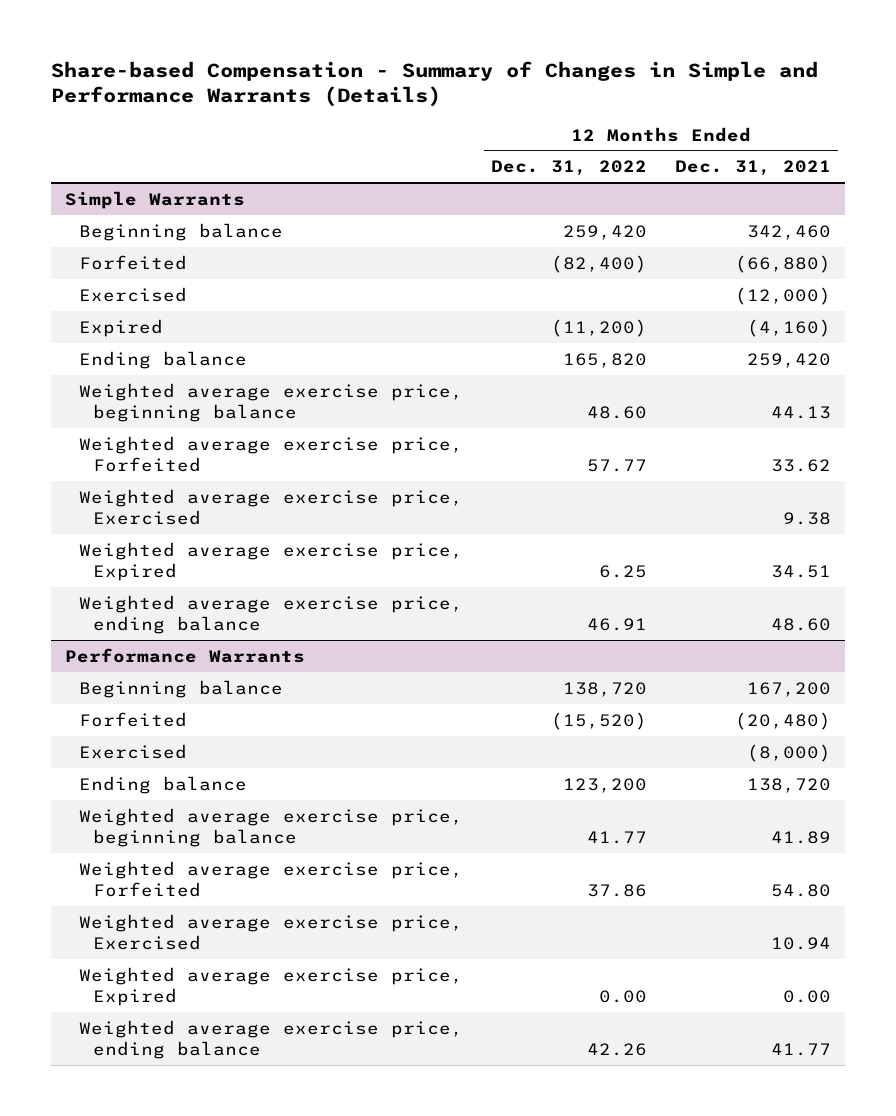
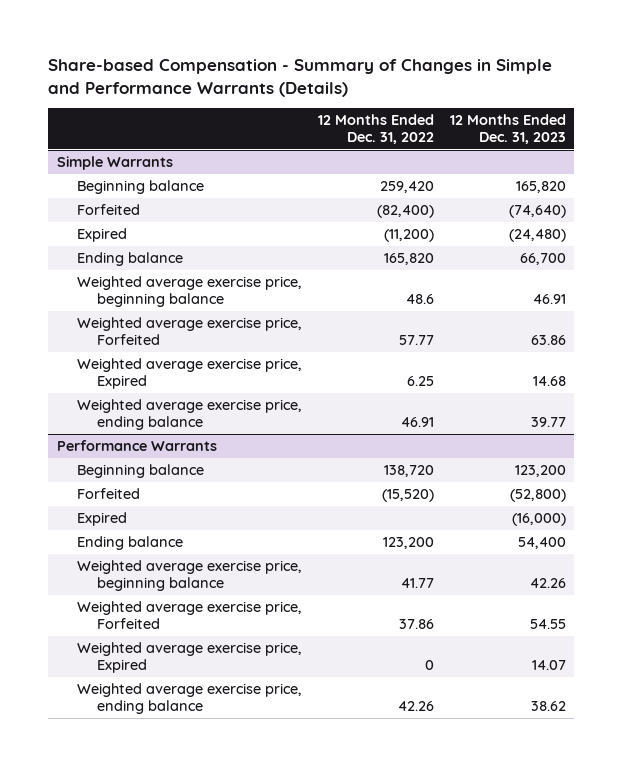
[675,160,832,177] Dec. 31, 2021 -> none
none -> [450,114,567,145] 12 Months Ended Dec. 31, 2023
[79,286,188,302] Exercised -> none
[587,406,648,420] 48.60 -> [406,293,435,304] 48.6
[79,488,464,526] Weighted average exercise price, Exercised -> none
[79,743,188,759] Exercised -> none
none -> [76,512,127,527] Expired
[79,913,464,951] Weighted average exercise price, Exercised -> none
[599,990,648,1004] 0.00 -> [425,659,435,670] 0

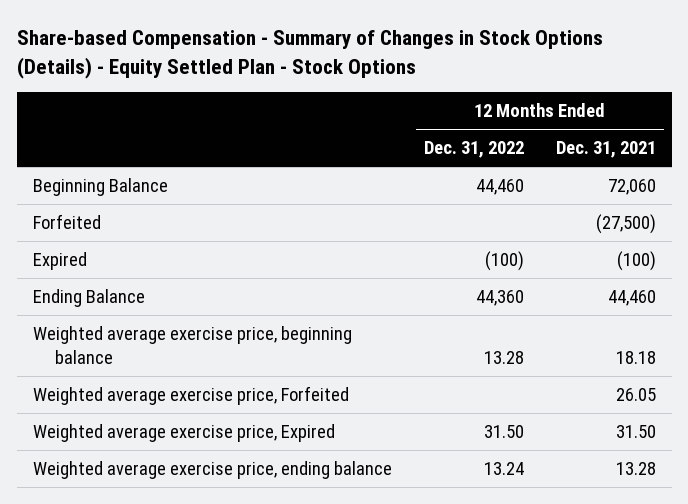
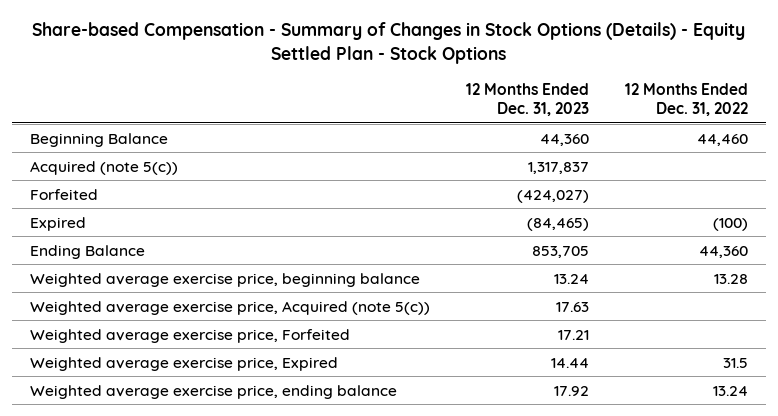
[555,141,656,159] Dec. 31, 2021 -> none
none -> [465,82,589,117] 12 Months Ended Dec. 31, 2023
none -> [30,160,179,175] Acquired (note 5(c))
none -> [30,300,431,315] Weighted average exercise price, Acquired (note 5(c))
[483,425,524,439] 31.50 -> [722,357,748,368] 31.5

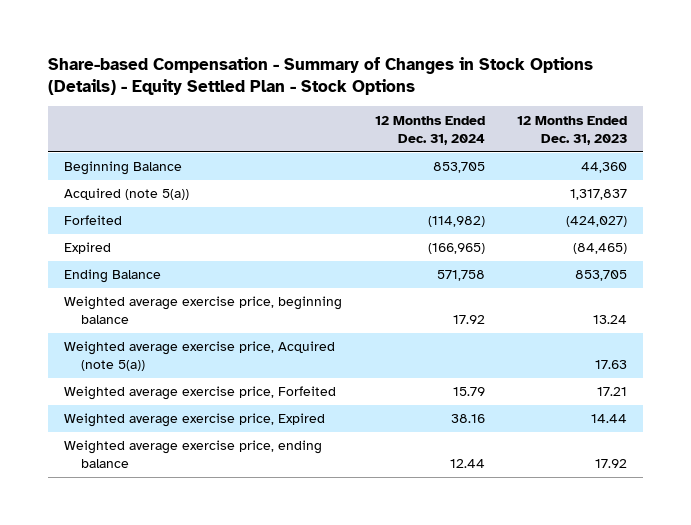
[624,82,748,117] 12 Months Ended Dec. 31, 2022 -> none
none -> [374,115,485,145] 12 Months Ended Dec. 31, 2024
[30,160,179,175] Acquired (note 5(c)) -> [64,188,190,201] Acquired (note 5(a))
[30,300,431,315] Weighted average exercise price, Acquired (note 5(c)) -> [64,341,336,372] Weighted average exercise price, Acquired (note 5(a))

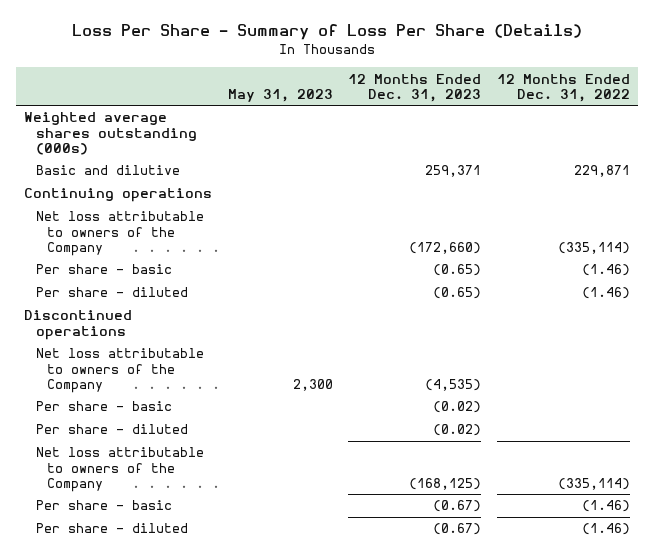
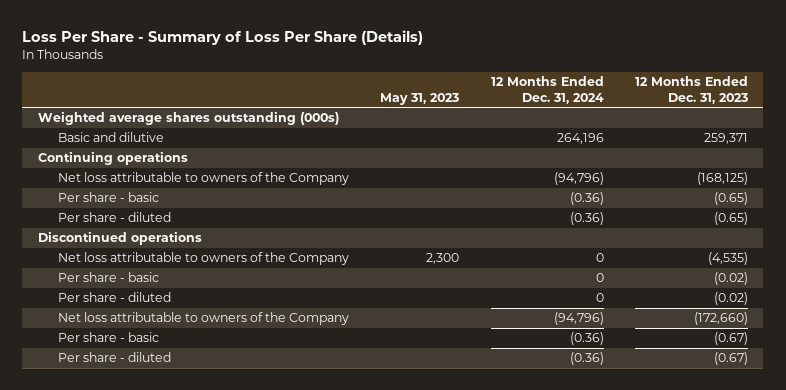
[497,73,631,102] 12 Months Ended Dec. 31, 2022 -> none
none -> [490,76,604,104] 12 Months Ended Dec. 31, 2024
[35,447,204,492] Net loss attributable to owners of the Company -> [58,172,350,186] Net loss attributable to owners of the Company
[35,211,204,256] Net loss attributable to owners of the Company -> [58,312,350,326] Net loss attributable to owners of the Company

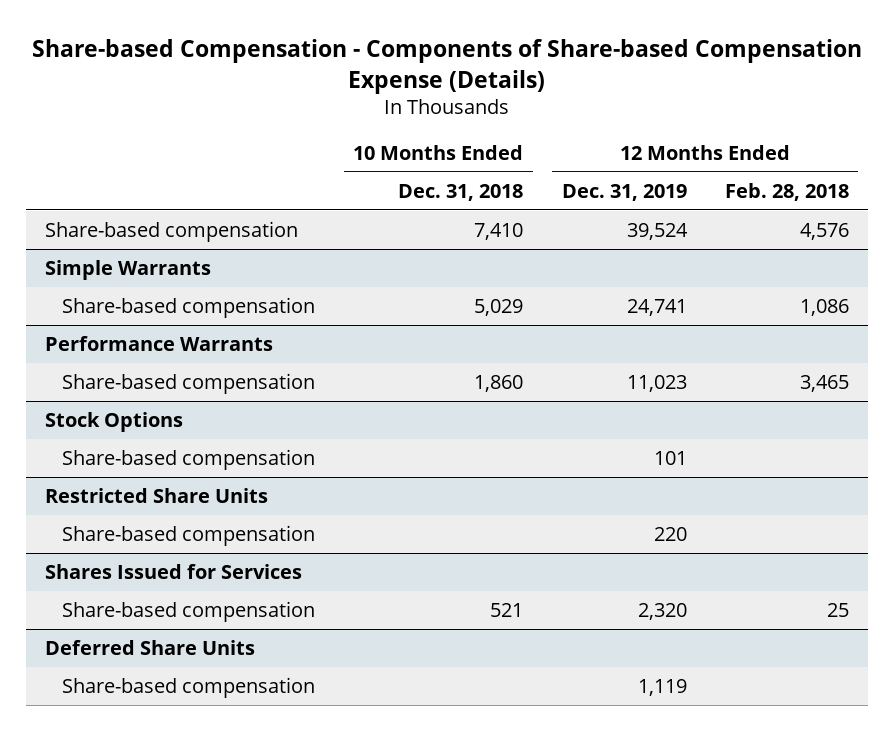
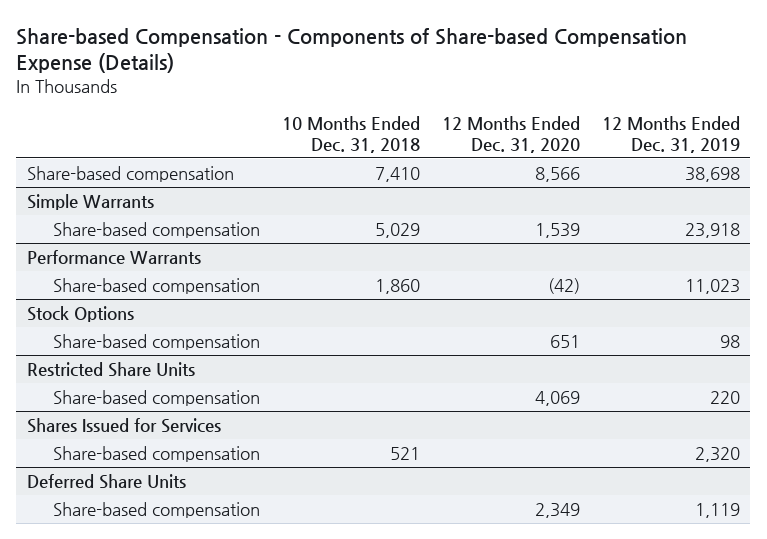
[724,182,849,201] Feb. 28, 2018 -> none
none -> [441,116,580,153] 12 Months Ended Dec. 31, 2020
[626,222,688,240] 39,524 -> [684,166,740,182] 38,698
[626,298,687,316] 24,741 -> [684,222,740,238] 23,918
[653,450,687,465] 101 -> [719,334,740,348] 98

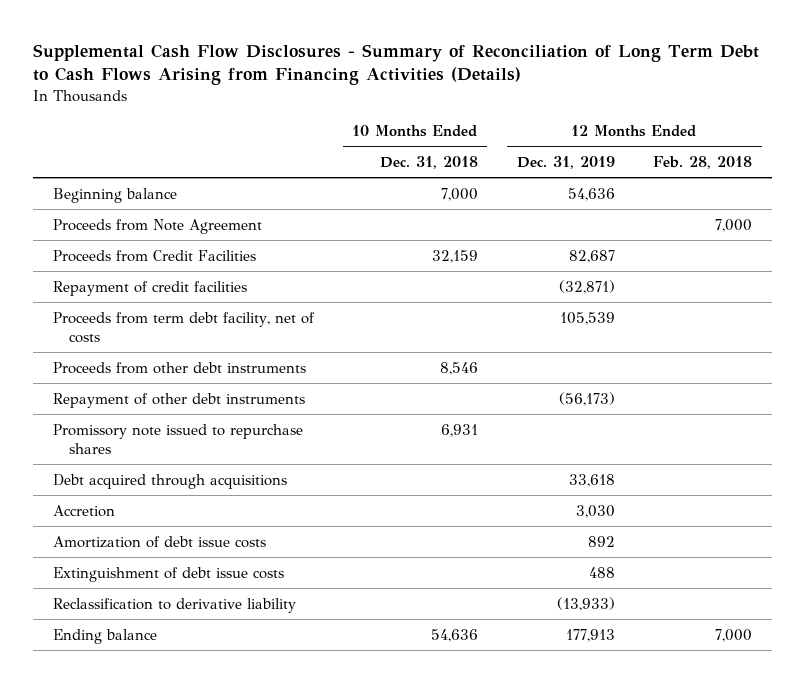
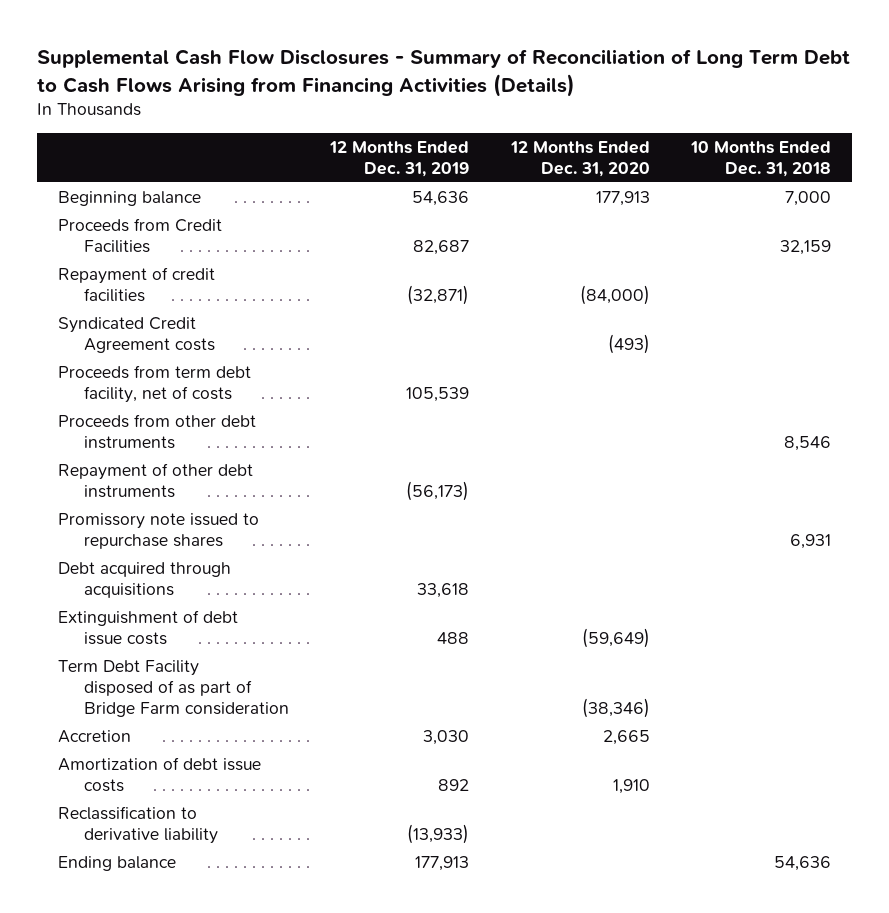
[653,156,753,170] Feb. 28, 2018 -> none
none -> [509,141,650,177] 12 Months Ended Dec. 31, 2020
[52,218,262,234] Proceeds from Note Agreement -> none
none -> [57,317,215,353] Syndicated Credit Agreement costs
[52,566,284,582] Extinguishment of debt issue costs -> [57,610,238,645] Extinguishment of debt issue costs
none -> [57,660,289,717] Term Debt Facility disposed of as part of Bridge Farm consideration

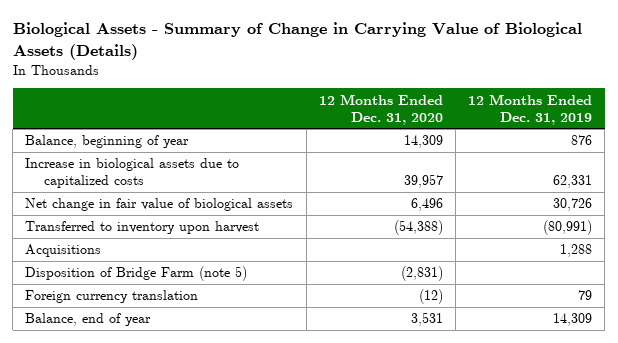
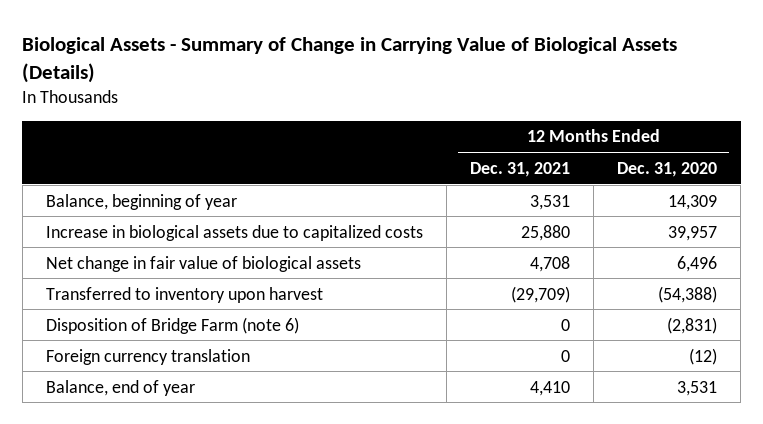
[468,93,593,125] 12 Months Ended Dec. 31, 2019 -> none
none -> [470,161,571,177] Dec. 31, 2021
[25,244,102,258] Acquisitions -> none
[25,266,248,282] Disposition of Bridge Farm (note 5) -> [46,316,300,334] Disposition of Bridge Farm (note 6)

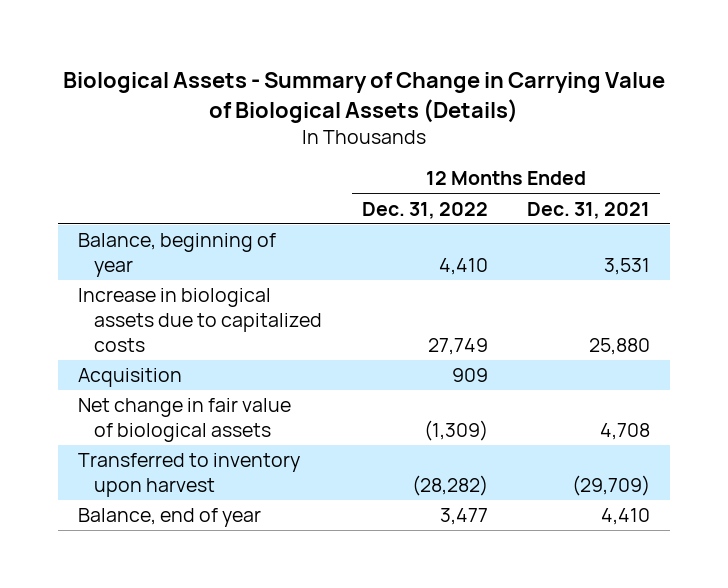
[617,161,718,177] Dec. 31, 2020 -> none
none -> [361,201,488,219] Dec. 31, 2022
none -> [77,368,182,388] Acquisition
[46,316,300,334] Disposition of Bridge Farm (note 6) -> none
[46,348,251,365] Foreign currency translation -> none

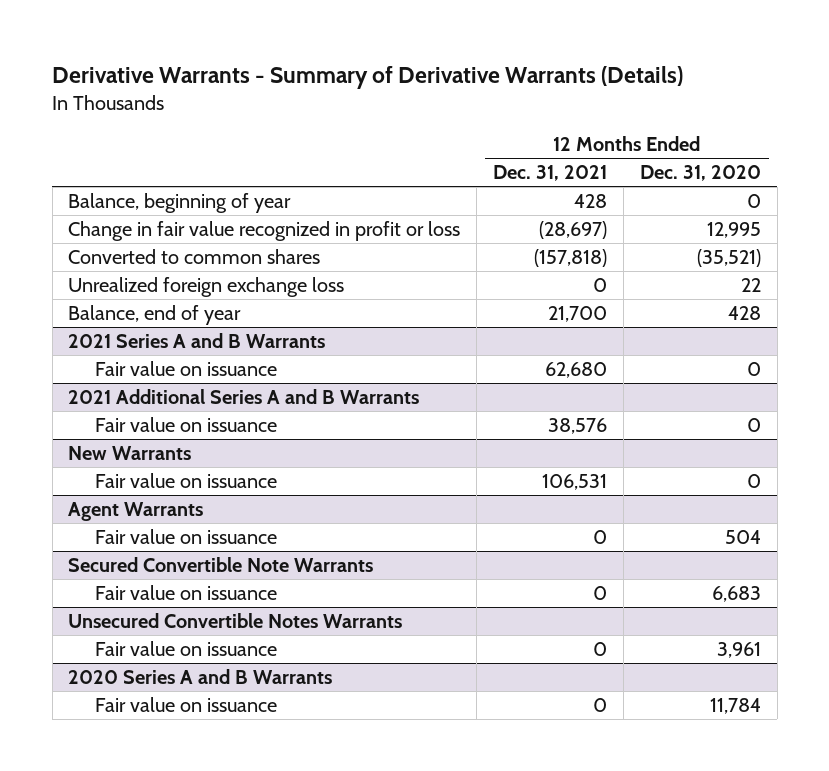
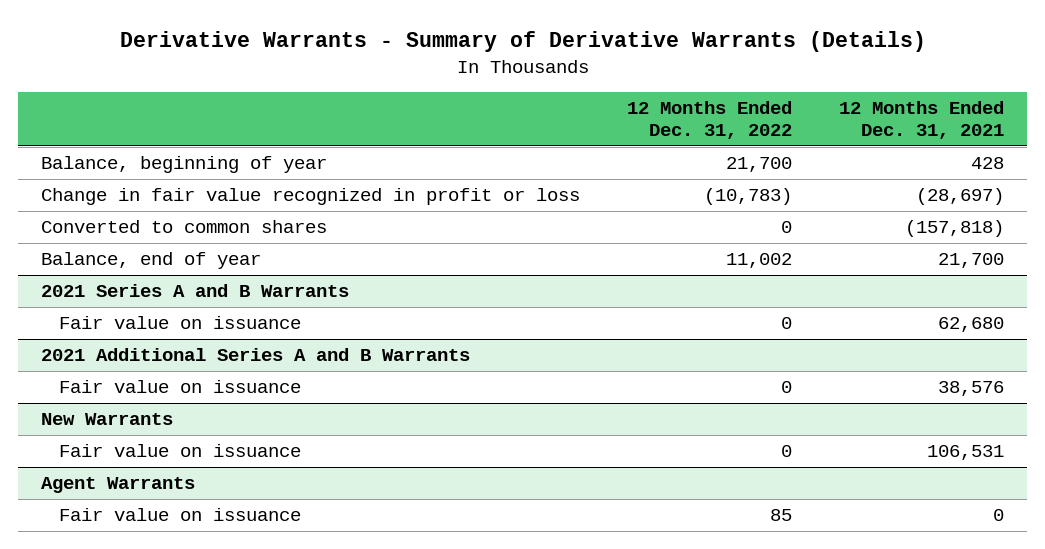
[639,165,761,182] Dec. 31, 2020 -> none
none -> [627,100,793,140] 12 Months Ended Dec. 31, 2022
[68,277,345,298] Unrealized foreign exchange loss -> none
[68,557,374,573] Secured Convertible Note Warrants -> none
[94,585,277,601] Fair value on issuance -> none
[68,613,403,629] Unsecured Convertible Notes Warrants -> none
[94,641,277,657] Fair value on issuance -> none
[68,669,333,685] 2020 Series A and B Warrants -> none
[94,697,277,713] Fair value on issuance -> none

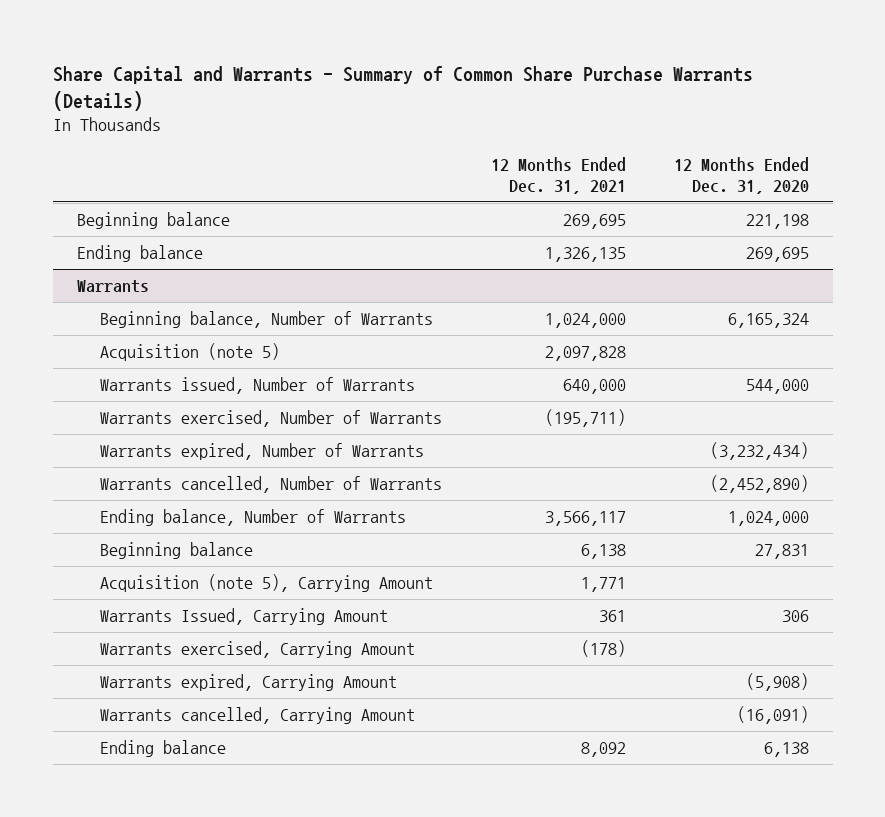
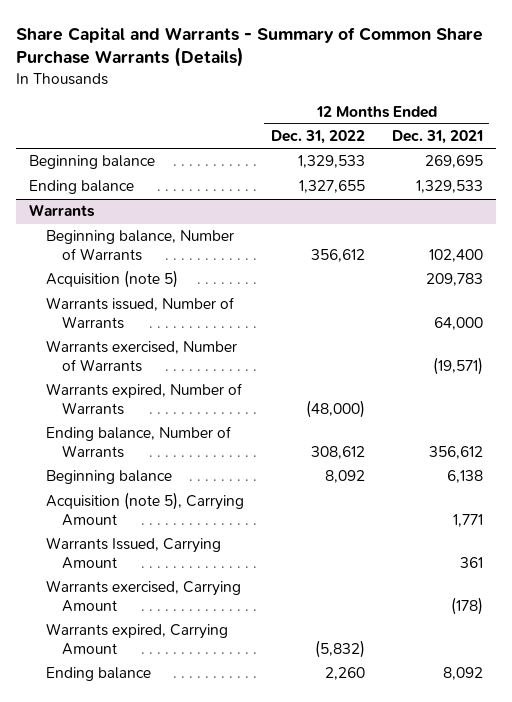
[673,156,809,194] 12 Months Ended Dec. 31, 2020 -> none
none -> [270,130,365,145] Dec. 31, 2022
[544,247,626,263] 1,326,135 -> [415,180,483,194] 1,329,533
[544,313,626,329] 1,024,000 -> [428,248,483,262] 102,400
[544,346,626,362] 2,097,828 -> [425,273,483,287] 209,783
[562,379,626,395] 640,000 -> [433,316,483,330] 64,000
[544,409,626,428] (195,711) -> [432,356,483,375] (19,571)
[100,476,443,494] Warrants cancelled, Number of Warrants -> none
[544,511,626,527] 3,566,117 -> [428,445,483,459] 356,612
[100,707,416,725] Warrants cancelled, Carrying Amount -> none

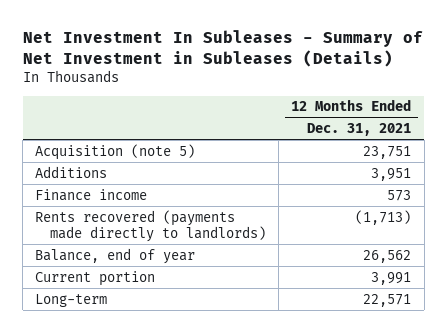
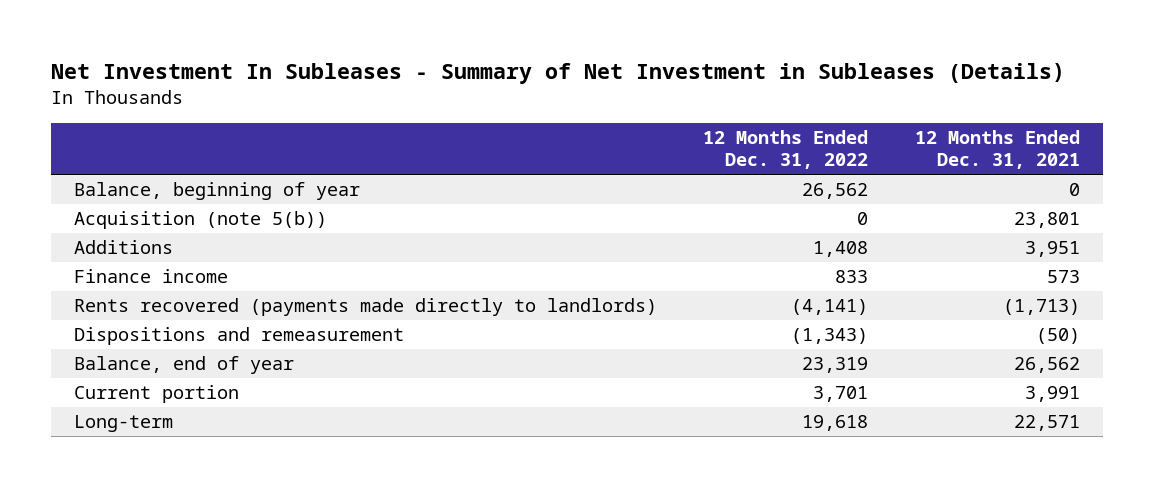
none -> [703,130,869,170] 12 Months Ended Dec. 31, 2022
none -> [73,182,360,201] Balance, beginning of year
[35,143,196,160] Acquisition (note 5) -> [73,211,327,230] Acquisition (note 5(b))
[363,145,412,159] 23,751 -> [1013,212,1080,229] 23,801
none -> [73,327,404,346] Dispositions and remeasurement

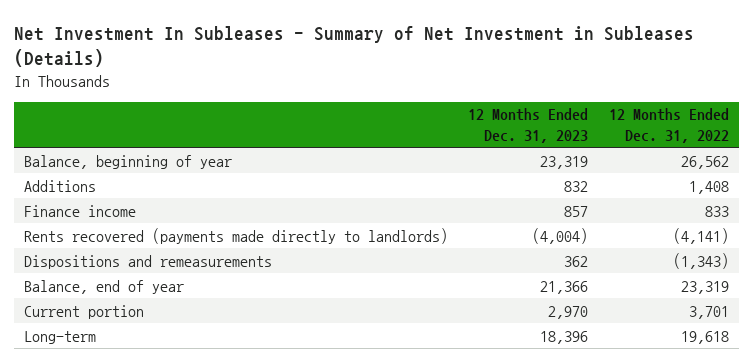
[914,130,1080,170] 12 Months Ended Dec. 31, 2021 -> none
none -> [468,108,589,144] 12 Months Ended Dec. 31, 2023
[73,211,327,230] Acquisition (note 5(b)) -> none
[73,327,404,346] Dispositions and remeasurement -> [24,254,273,269] Dispositions and remeasurements

